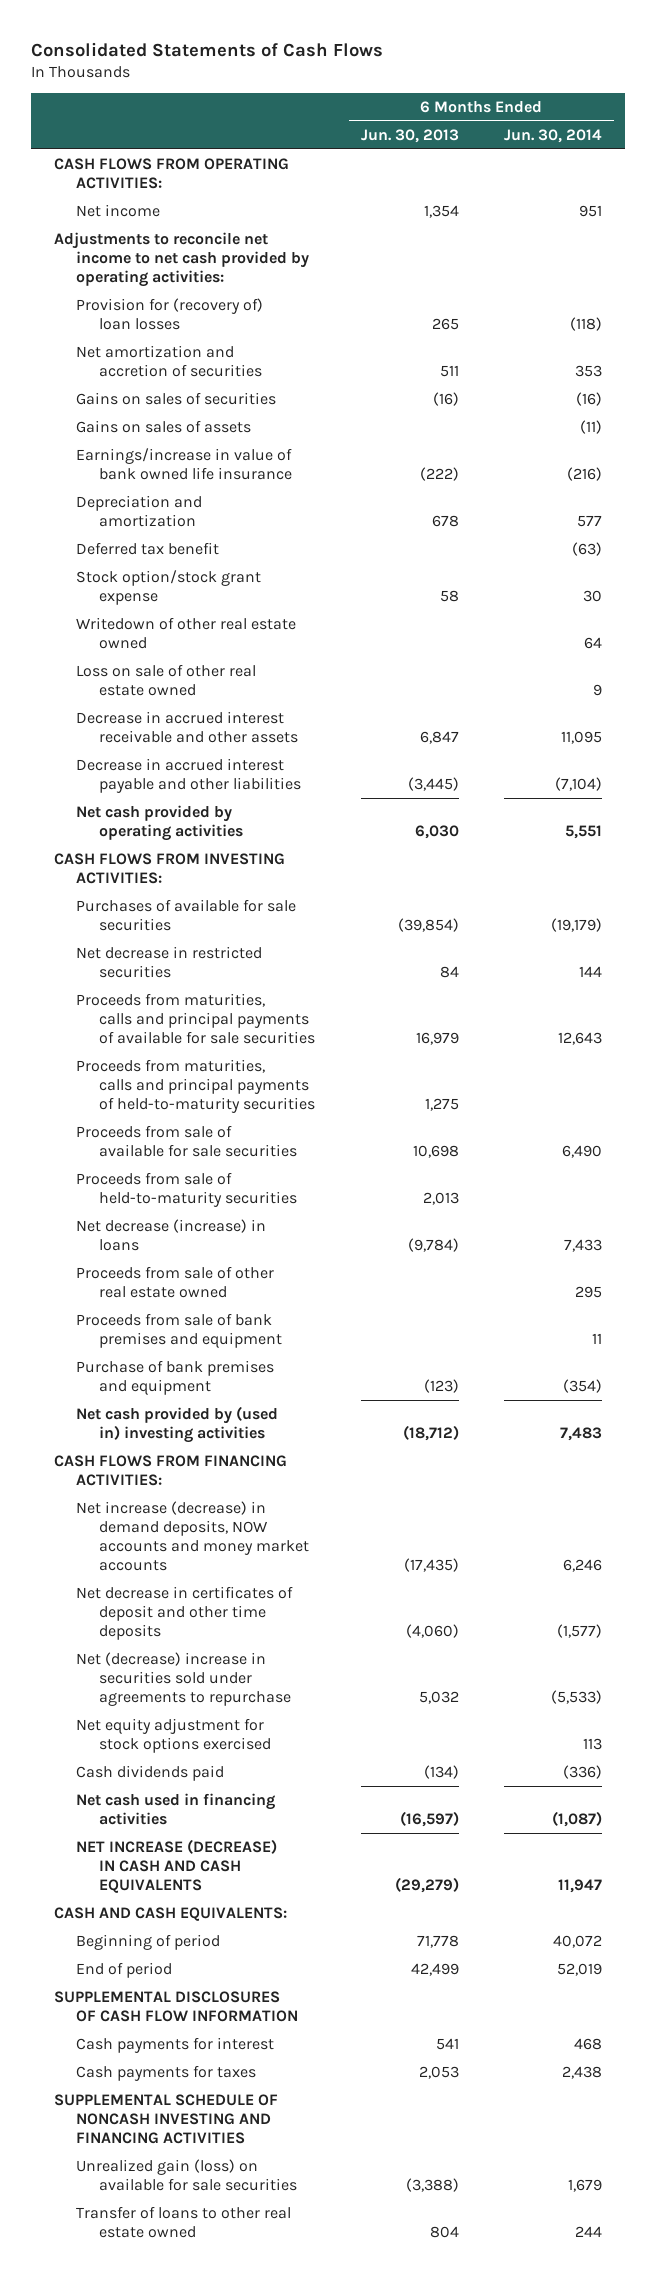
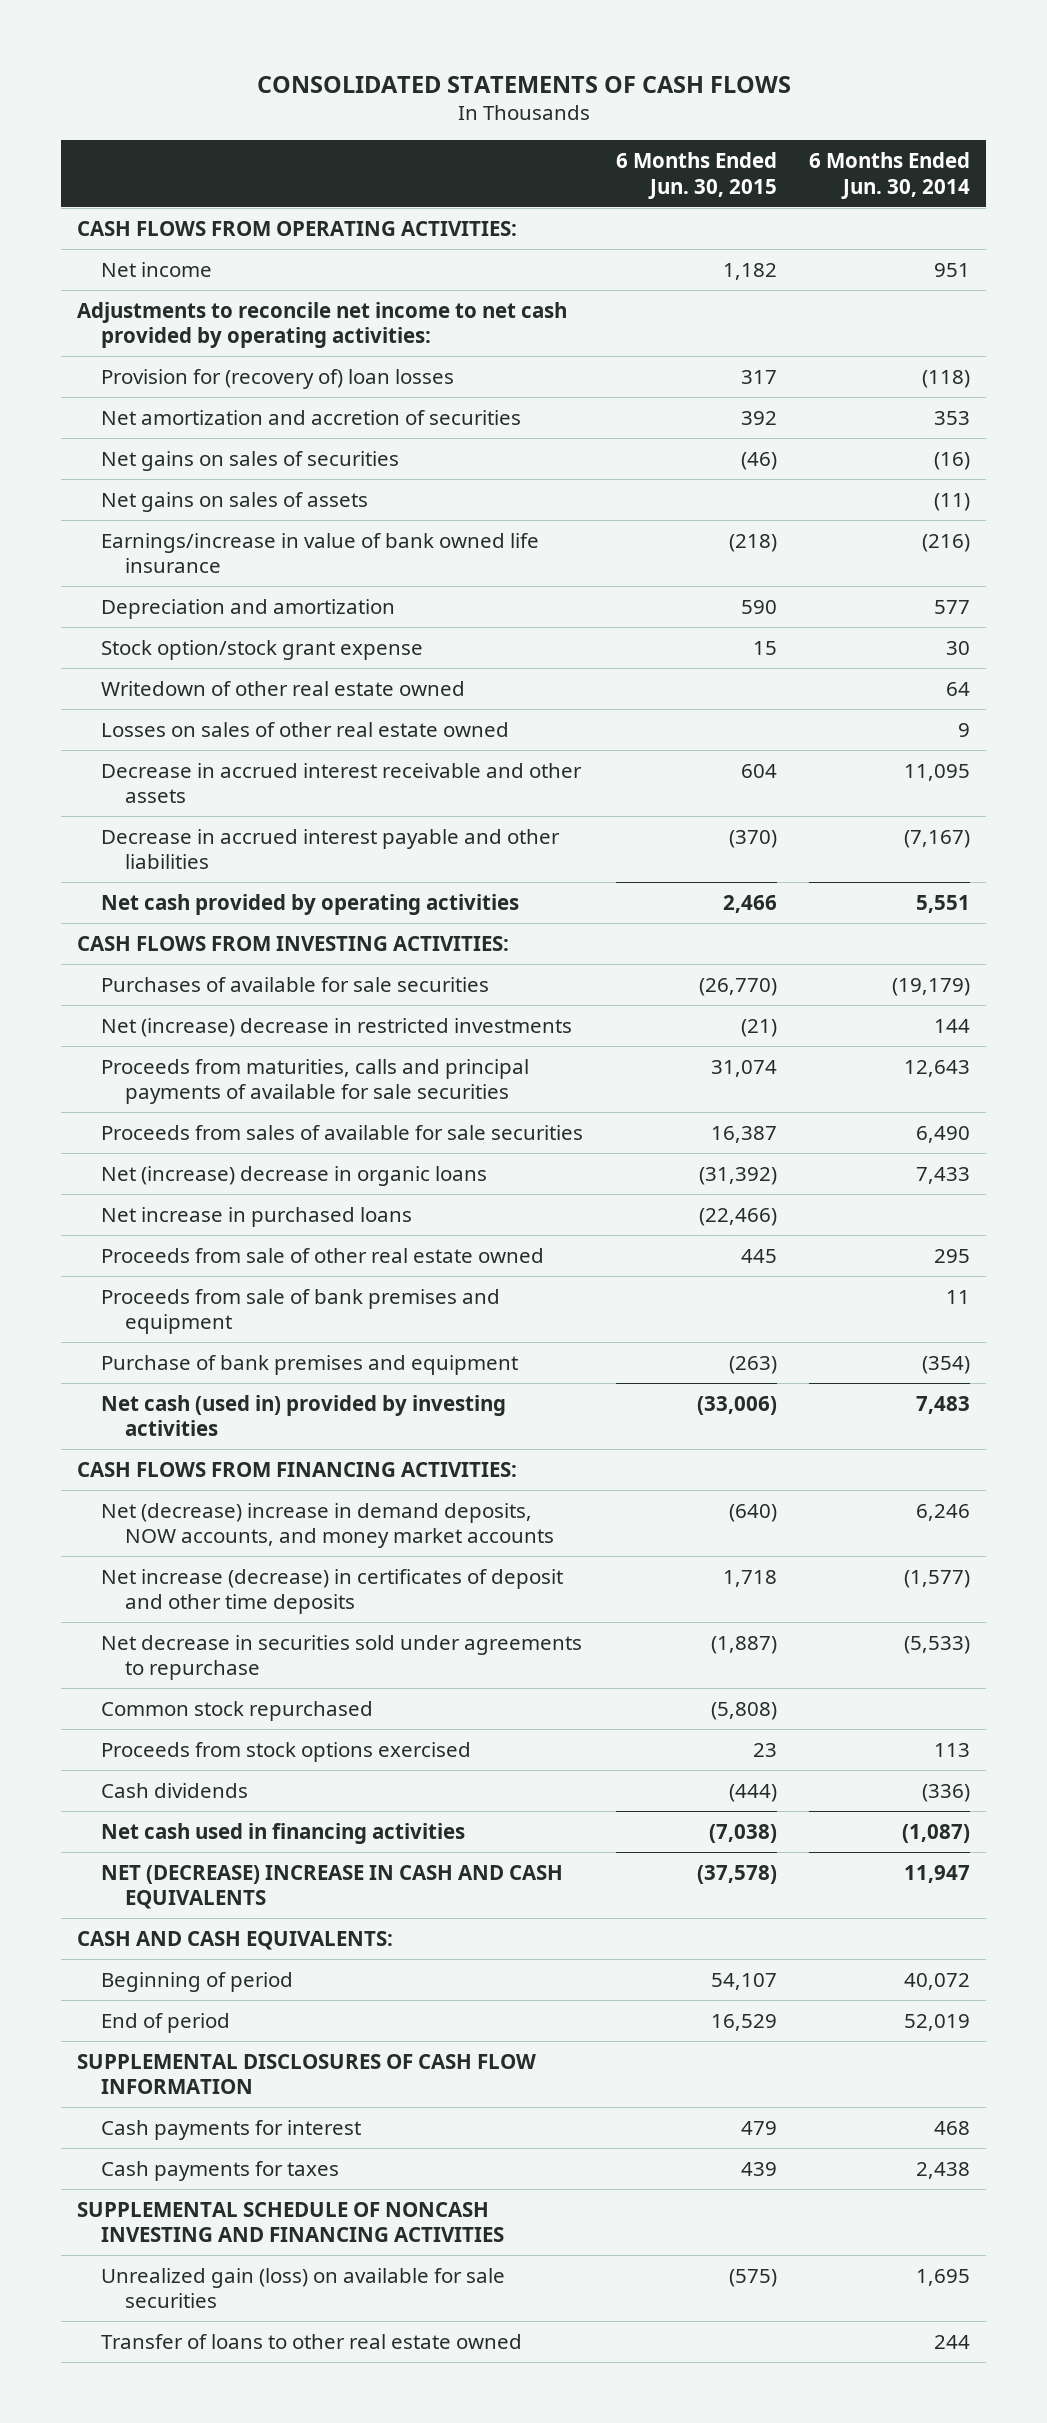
[30,41,383,57] Consolidated Statements of Cash Flows -> [256,75,791,93] CONSOLIDATED STATEMENTS OF CASH FLOWS
[360,128,459,143] Jun. 30, 2013 -> none
none -> [615,152,777,199] 6 Months Ended Jun. 30, 2015
[76,391,277,405] Gains on sales of securities -> [101,450,400,471] Net gains on sales of securities
[76,419,252,433] Gains on sales of assets -> [101,491,369,512] Net gains on sales of assets
[76,541,220,555] Deferred tax benefit -> none
[76,663,257,696] Loss on sale of other real estate owned -> [101,721,510,737] Losses on sales of other real estate owned
[555,776,603,791] (7,104) -> [904,829,971,848] (7,167)
[76,945,263,978] Net decrease in restricted securities -> [101,1017,573,1037] Net (increase) decrease in restricted investments
[76,1058,315,1114] Proceeds from maturities, calls and principal payments of held-to-maturity securities -> none
[76,1171,297,1207] Proceeds from sale of held-to-maturity securities -> none
[76,1124,297,1157] Proceeds from sale of available for sale securities -> [101,1124,584,1140] Proceeds from sales of available for sale securities
[76,1218,267,1251] Net decrease (increase) in loans -> [101,1165,488,1186] Net (increase) decrease in organic loans
none -> [101,1206,413,1227] Net increase in purchased loans
[76,1405,279,1443] Net cash provided by (used in) investing activities -> [101,1394,507,1437] Net cash (used in) provided by investing activities
[76,1500,309,1572] Net increase (decrease) in demand deposits, NOW accounts and money market accounts -> [101,1502,555,1549] Net (decrease) increase in demand deposits, NOW accounts, and money market accounts
[76,1585,294,1641] Net decrease in certificates of deposit and other time deposits -> [101,1568,564,1615] Net increase (decrease) in certificates of deposit and other time deposits
[76,1651,291,1707] Net (decrease) increase in securities sold under agreements to repurchase -> [101,1634,583,1681] Net decrease in securities sold under agreements to repurchase
none -> [101,1700,374,1721] Common stock repurchased
[76,1717,271,1753] Net equity adjustment for stock options exercised -> [101,1741,472,1762] Proceeds from stock options exercised
[76,1764,225,1781] Cash dividends paid -> [101,1782,249,1798] Cash dividends
[76,1838,278,1894] NET INCREASE (DECREASE) IN CASH AND CASH EQUIVALENTS -> [101,1864,564,1910] NET (DECREASE) INCREASE IN CASH AND CASH EQUIVALENTS
[568,2178,603,2192] 1,679 -> [916,2268,971,2286] 1,695

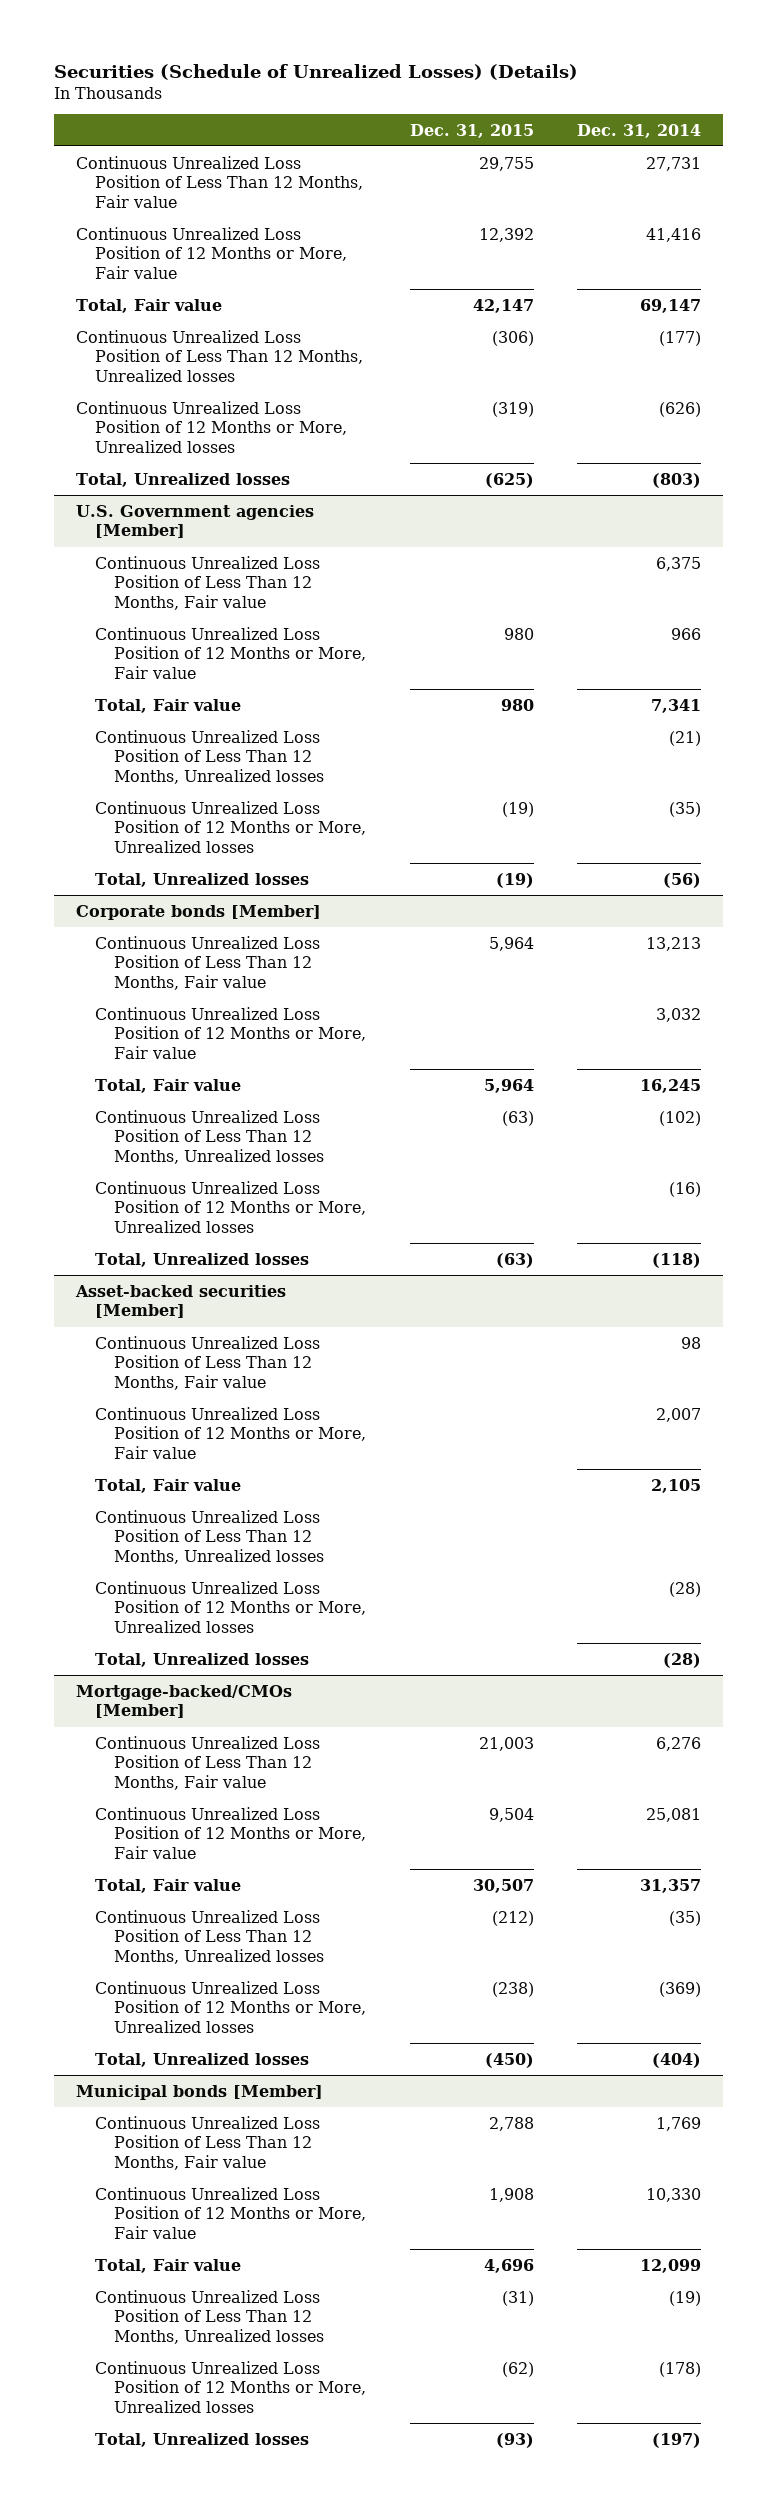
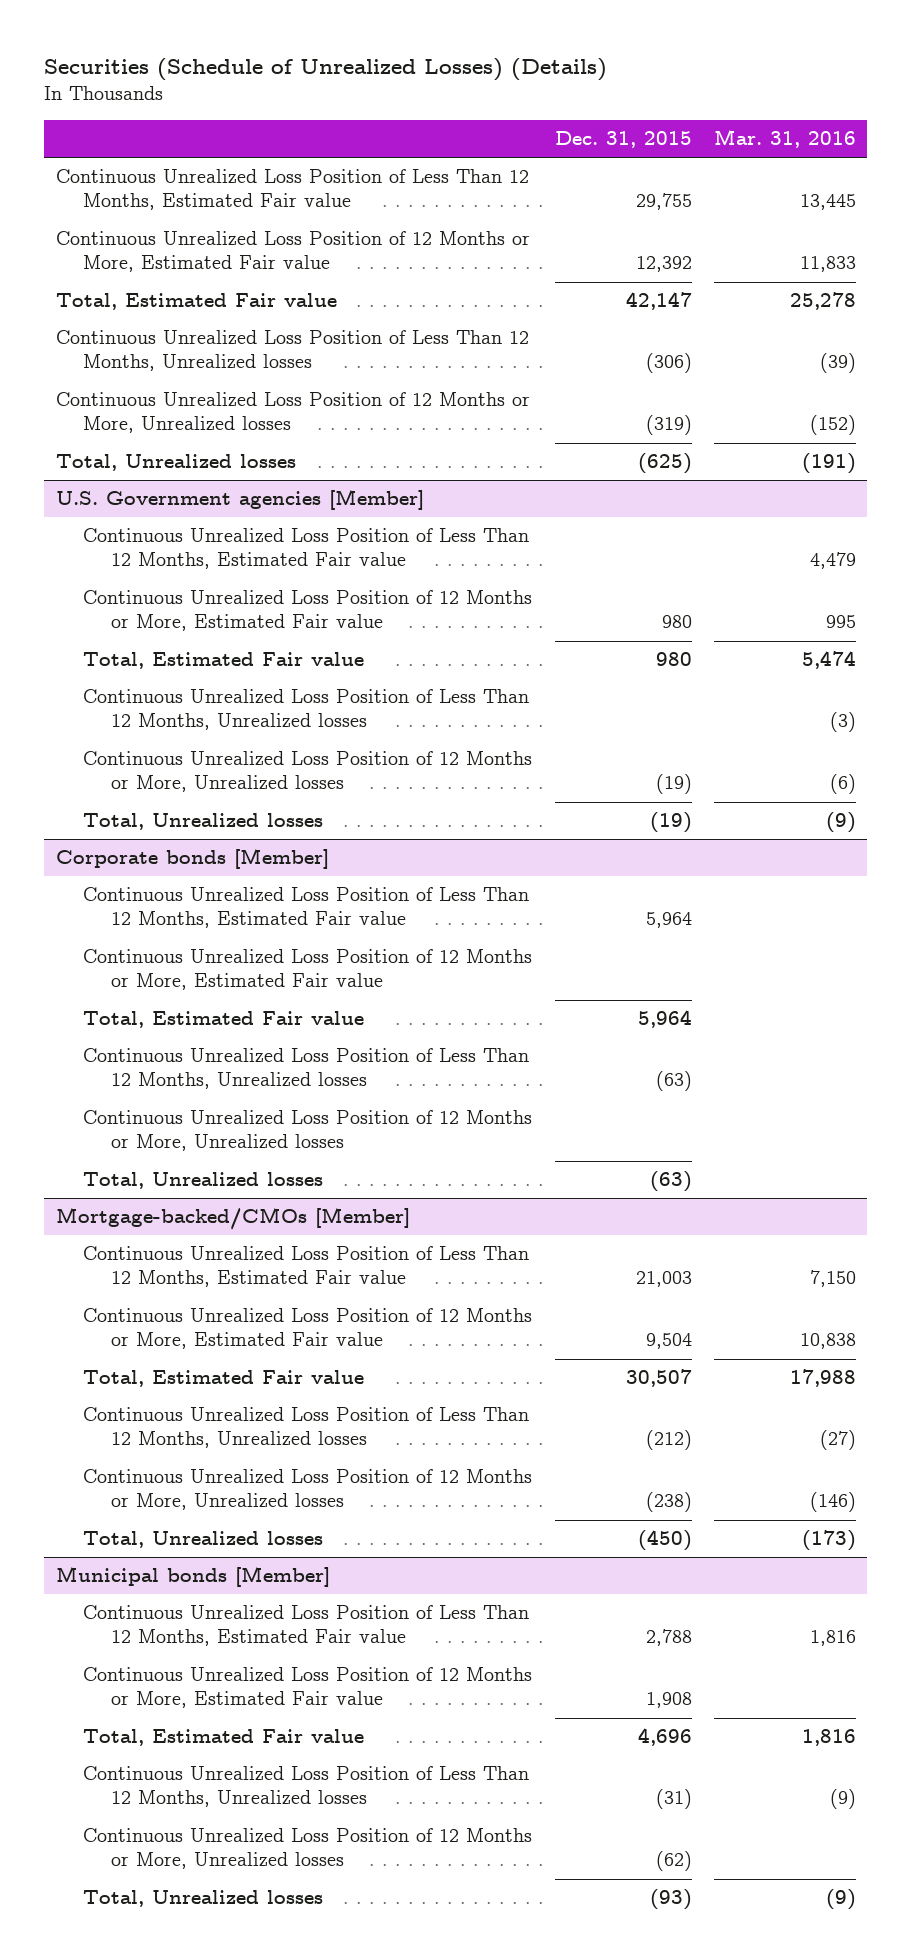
[577,123,702,138] Dec. 31, 2014 -> none
none -> [714,129,857,149] Mar. 31, 2016
[75,155,363,209] Continuous Unrealized Loss Position of Less Than 12 Months, Fair value -> [55,169,529,211] Continuous Unrealized Loss Position of Less Than 12 Months, Estimated Fair value
[75,226,347,280] Continuous Unrealized Loss Position of 12 Months or More, Fair value -> [55,231,530,273] Continuous Unrealized Loss Position of 12 Months or More, Estimated Fair value
[75,298,222,313] Total, Fair value -> [55,293,337,311] Total, Estimated Fair value
[94,555,320,611] Continuous Unrealized Loss Position of Less Than 12 Months, Fair value -> [83,528,530,570] Continuous Unrealized Loss Position of Less Than 12 Months, Estimated Fair value
[94,626,367,680] Continuous Unrealized Loss Position of 12 Months or More, Fair value -> [83,590,533,632] Continuous Unrealized Loss Position of 12 Months or More, Estimated Fair value
[94,698,241,713] Total, Fair value -> [83,652,365,670] Total, Estimated Fair value
[94,935,320,991] Continuous Unrealized Loss Position of Less Than 12 Months, Fair value -> [83,887,530,929] Continuous Unrealized Loss Position of Less Than 12 Months, Estimated Fair value
[94,1006,367,1060] Continuous Unrealized Loss Position of 12 Months or More, Fair value -> [83,949,533,991] Continuous Unrealized Loss Position of 12 Months or More, Estimated Fair value
[94,1078,241,1093] Total, Fair value -> [83,1011,365,1029] Total, Estimated Fair value
[74,1284,286,1319] Asset-backed securities [Member] -> none
[94,1335,320,1391] Continuous Unrealized Loss Position of Less Than 12 Months, Fair value -> none
[94,1406,367,1460] Continuous Unrealized Loss Position of 12 Months or More, Fair value -> none
[94,1478,241,1493] Total, Fair value -> none
[94,1509,325,1565] Continuous Unrealized Loss Position of Less Than 12 Months, Unrealized losses -> none
[94,1580,367,1634] Continuous Unrealized Loss Position of 12 Months or More, Unrealized losses -> none
[94,1652,309,1667] Total, Unrealized losses -> none
[94,1735,320,1791] Continuous Unrealized Loss Position of Less Than 12 Months, Fair value -> [83,1246,530,1288] Continuous Unrealized Loss Position of Less Than 12 Months, Estimated Fair value
[94,1806,367,1860] Continuous Unrealized Loss Position of 12 Months or More, Fair value -> [83,1308,533,1350] Continuous Unrealized Loss Position of 12 Months or More, Estimated Fair value
[94,1878,241,1893] Total, Fair value -> [83,1370,365,1388] Total, Estimated Fair value
[94,2115,320,2171] Continuous Unrealized Loss Position of Less Than 12 Months, Fair value -> [83,1605,530,1647] Continuous Unrealized Loss Position of Less Than 12 Months, Estimated Fair value
[94,2186,367,2240] Continuous Unrealized Loss Position of 12 Months or More, Fair value -> [83,1667,533,1709] Continuous Unrealized Loss Position of 12 Months or More, Estimated Fair value
[94,2258,241,2273] Total, Fair value -> [83,1729,365,1747] Total, Estimated Fair value

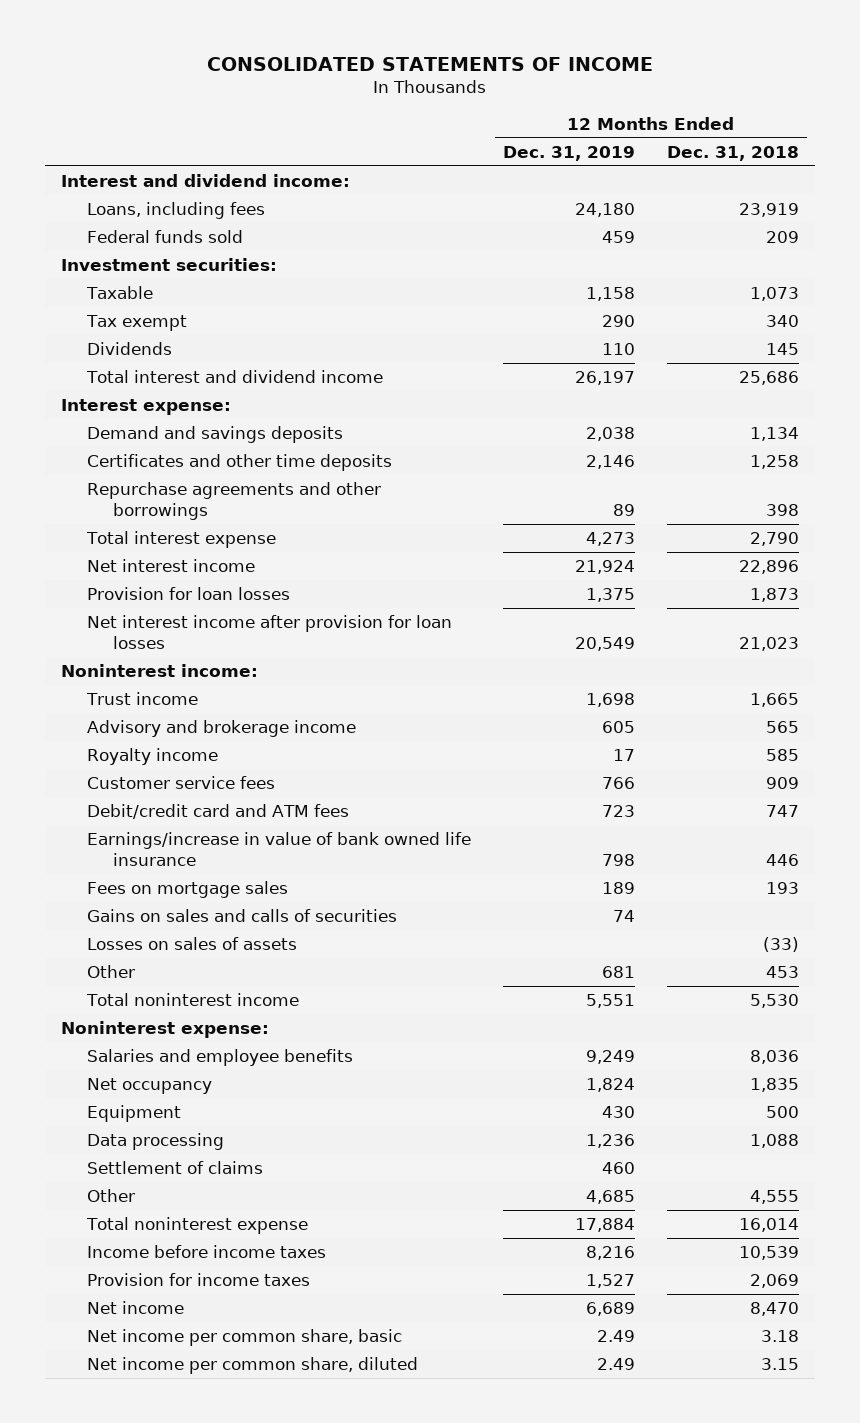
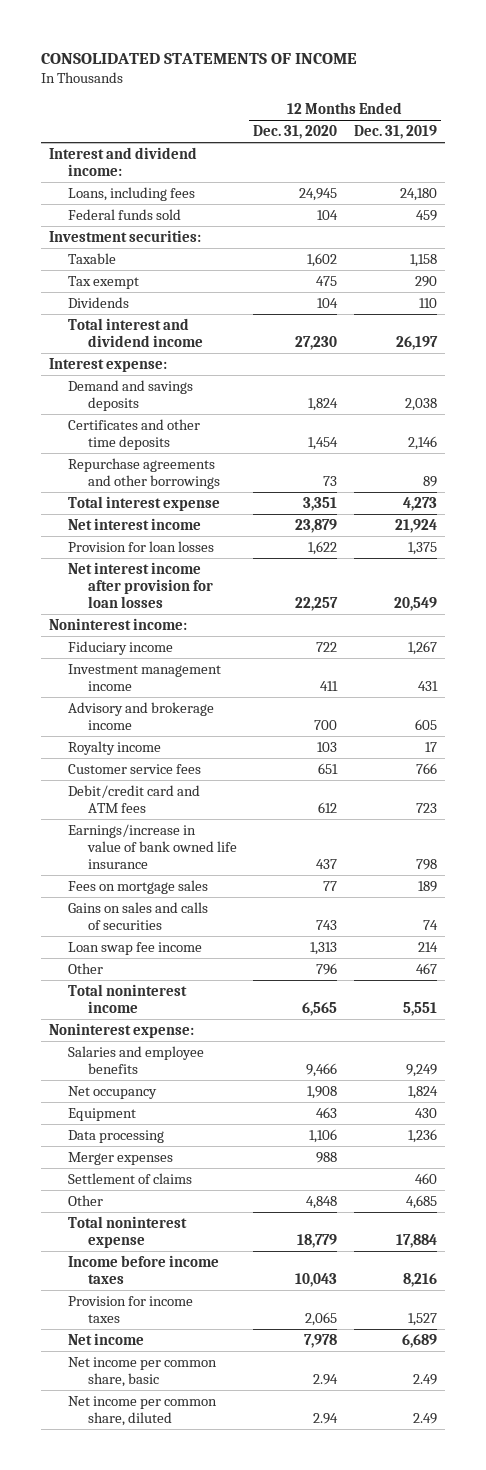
[667,145,800,161] Dec. 31, 2018 -> none
none -> [253,125,338,140] Dec. 31, 2020
[86,692,199,706] Trust income -> none
none -> [68,641,174,656] Fiduciary income
none -> [68,664,222,692] Investment management income
[87,937,298,951] Losses on sales of assets -> none
none -> [68,942,203,956] Loan swap fee income
[602,966,636,979] 681 -> [415,963,437,975] 467
none -> [68,1152,174,1166] Merger expenses

